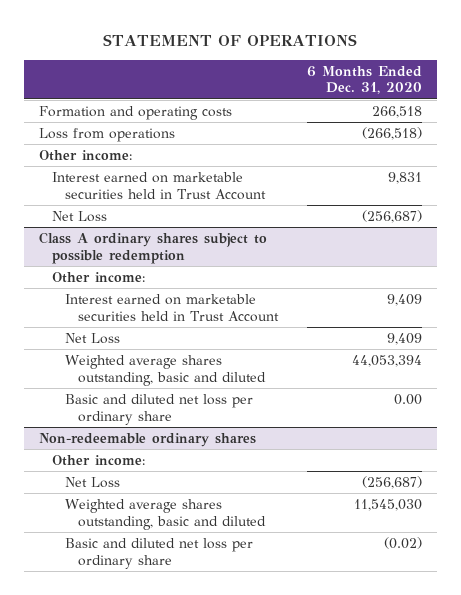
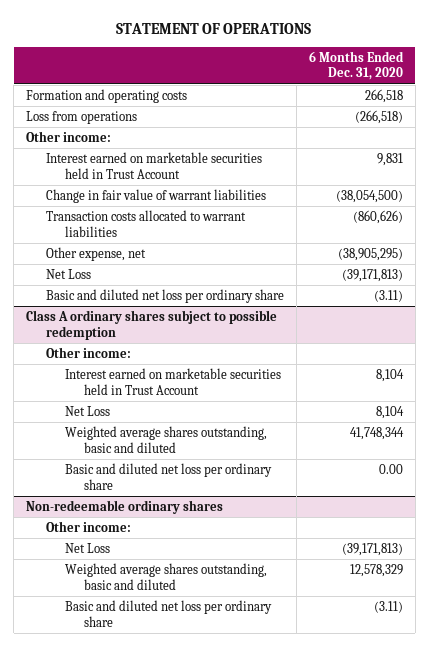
none -> [45,189,266,204] Change in fair value of warrant liabilities
none -> [45,210,246,237] Transaction costs allocated to warrant liabilities
none -> [45,247,146,262] Other expense, net
[362,209,423,223] (256,687) -> [341,269,403,283] (39,171,813)
none -> [45,289,284,304] Basic and diluted net loss per ordinary share
[387,293,423,306] 9,409 -> [375,369,404,383] 8,104
[387,332,423,345] 9,409 -> [375,406,404,420] 8,104
[352,354,423,367] 44,053,394 -> [349,427,404,441] 41,748,344
[362,475,423,489] (256,687) -> [341,543,403,557] (39,171,813)
[354,498,423,511] 11,545,030 -> [349,564,403,578] 12,578,329
[384,536,423,549] (0.02) -> [373,601,403,614] (3.11)

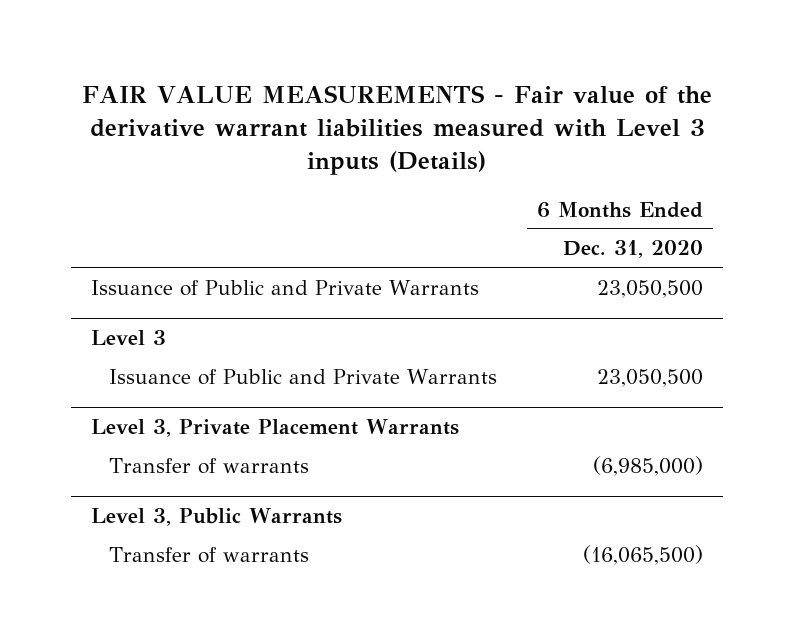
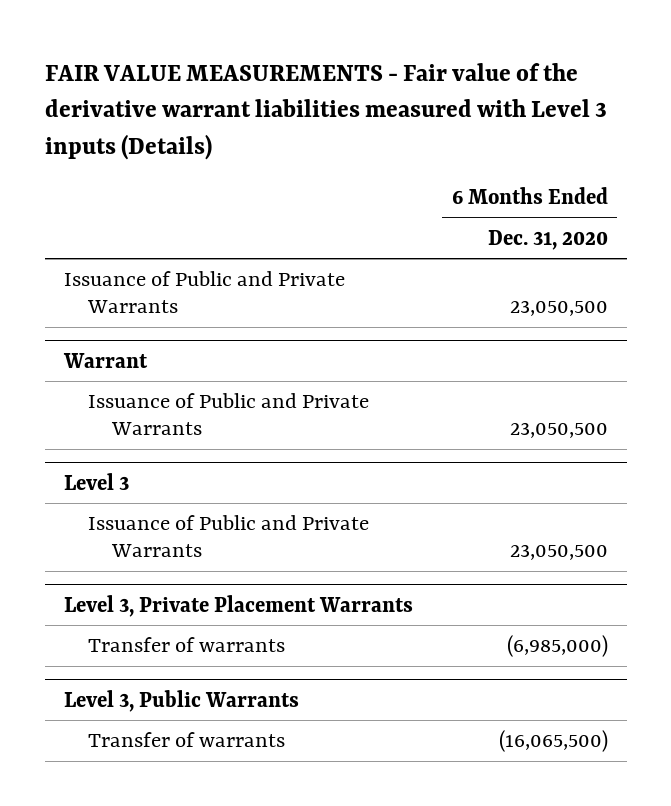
none -> [62,352,148,368] Warrant
none -> [88,392,370,436] Issuance of Public and Private Warrants

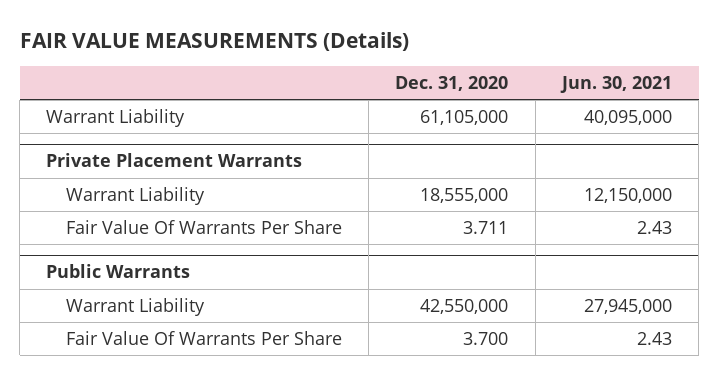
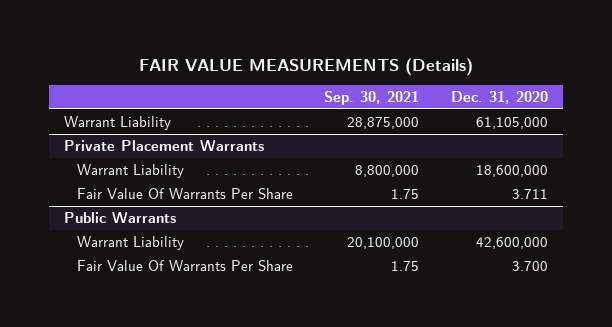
[559,76,672,94] Jun. 30, 2021 -> none
none -> [324,91,420,106] Sep. 30, 2021
[420,188,509,204] 18,555,000 -> [475,164,548,177] 18,600,000
[420,299,509,315] 42,550,000 -> [475,236,548,249] 42,600,000

